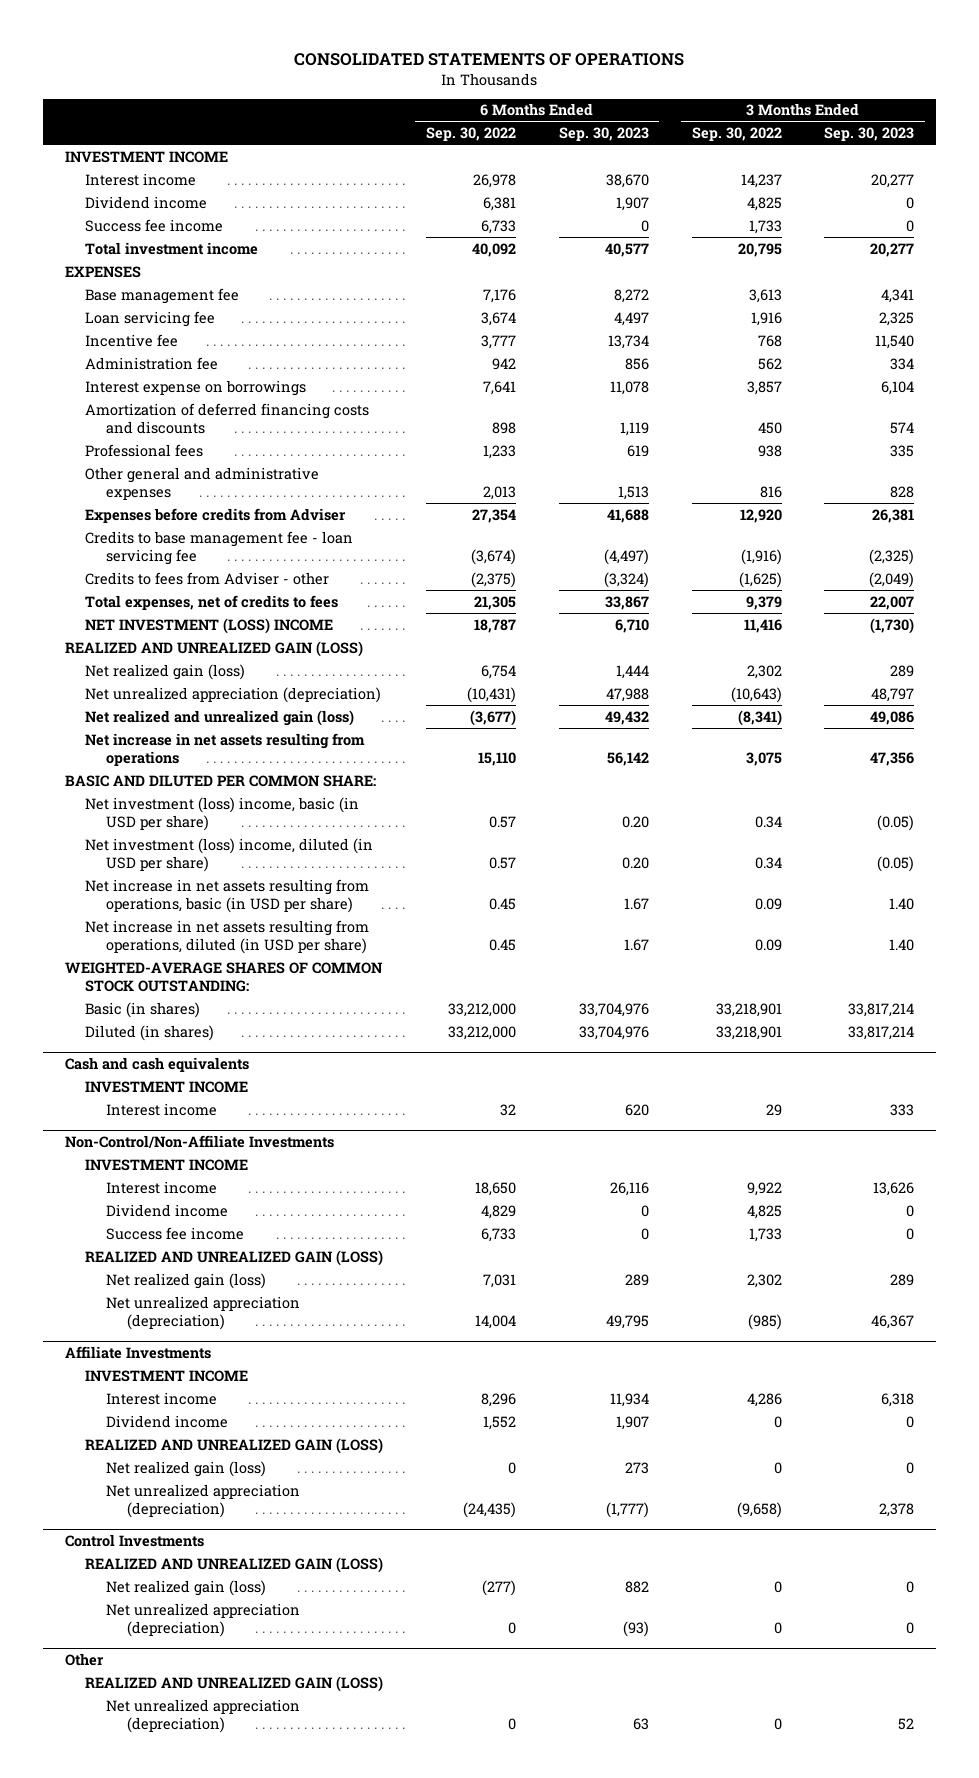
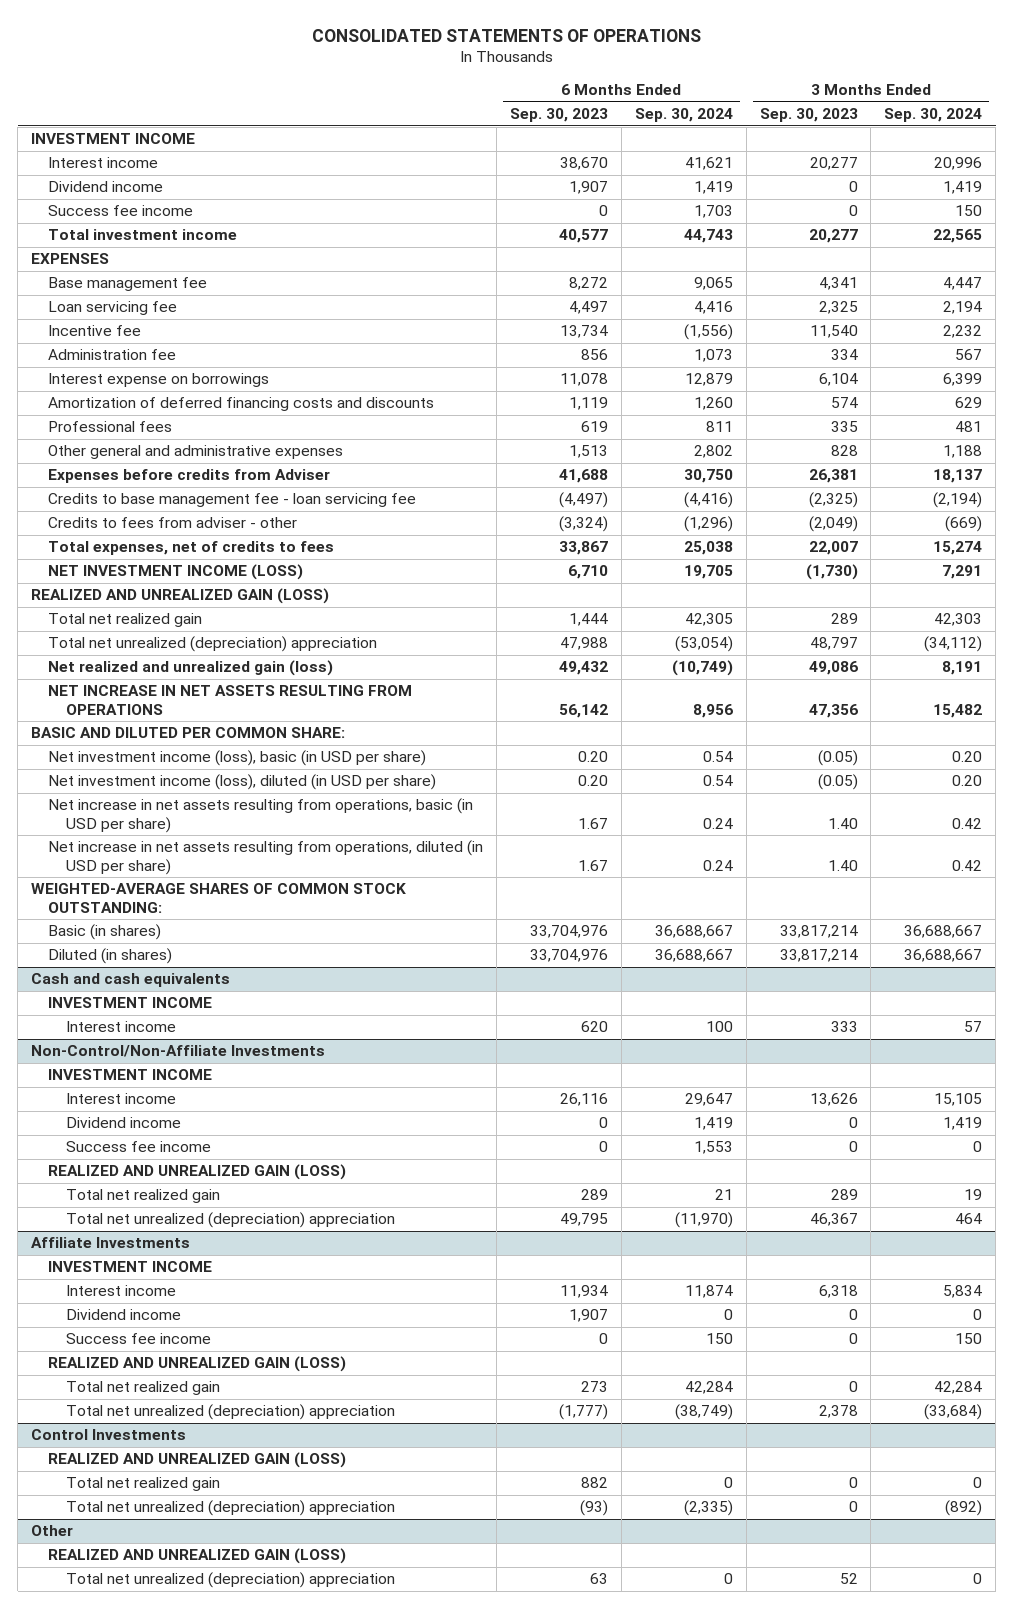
[426,127,517,142] Sep. 30, 2022 -> none
[691,127,782,142] Sep. 30, 2022 -> none
none -> [634,108,733,123] Sep. 30, 2024
none -> [884,108,983,123] Sep. 30, 2024
[85,571,330,585] Credits to fees from Adviser - other -> [48,517,298,529] Credits to fees from adviser - other
[85,617,334,634] NET INVESTMENT (LOSS) INCOME -> [48,564,304,581] NET INVESTMENT INCOME (LOSS)
[85,663,246,680] Net realized gain (loss) -> [48,613,203,628] Total net realized gain
[85,686,382,703] Net unrealized appreciation (depreciation) -> [48,636,378,653] Total net unrealized (depreciation) appreciation
[85,732,366,766] Net increase in net assets resulting from operations -> [48,685,413,715] NET INCREASE IN NET ASSETS RESULTING FROM OPERATIONS
[85,796,360,831] Net investment (loss) income, basic (in USD per share) -> [48,750,427,767] Net investment income (loss), basic (in USD per share)
[85,837,374,872] Net investment (loss) income, diluted (in USD per share) -> [48,774,437,791] Net investment income (loss), diluted (in USD per share)
[106,1272,267,1289] Net realized gain (loss) -> [65,1189,220,1204] Total net realized gain
[106,1295,301,1330] Net unrealized appreciation (depreciation) -> [65,1212,395,1229] Total net unrealized (depreciation) appreciation
none -> [65,1333,211,1345] Success fee income
[106,1460,267,1477] Net realized gain (loss) -> [65,1381,220,1396] Total net realized gain
[106,1483,301,1518] Net unrealized appreciation (depreciation) -> [65,1404,395,1421] Total net unrealized (depreciation) appreciation
[106,1579,267,1596] Net realized gain (loss) -> [65,1477,220,1492] Total net realized gain
[106,1602,301,1637] Net unrealized appreciation (depreciation) -> [65,1500,395,1517] Total net unrealized (depreciation) appreciation
[106,1698,301,1733] Net unrealized appreciation (depreciation) -> [65,1572,395,1589] Total net unrealized (depreciation) appreciation

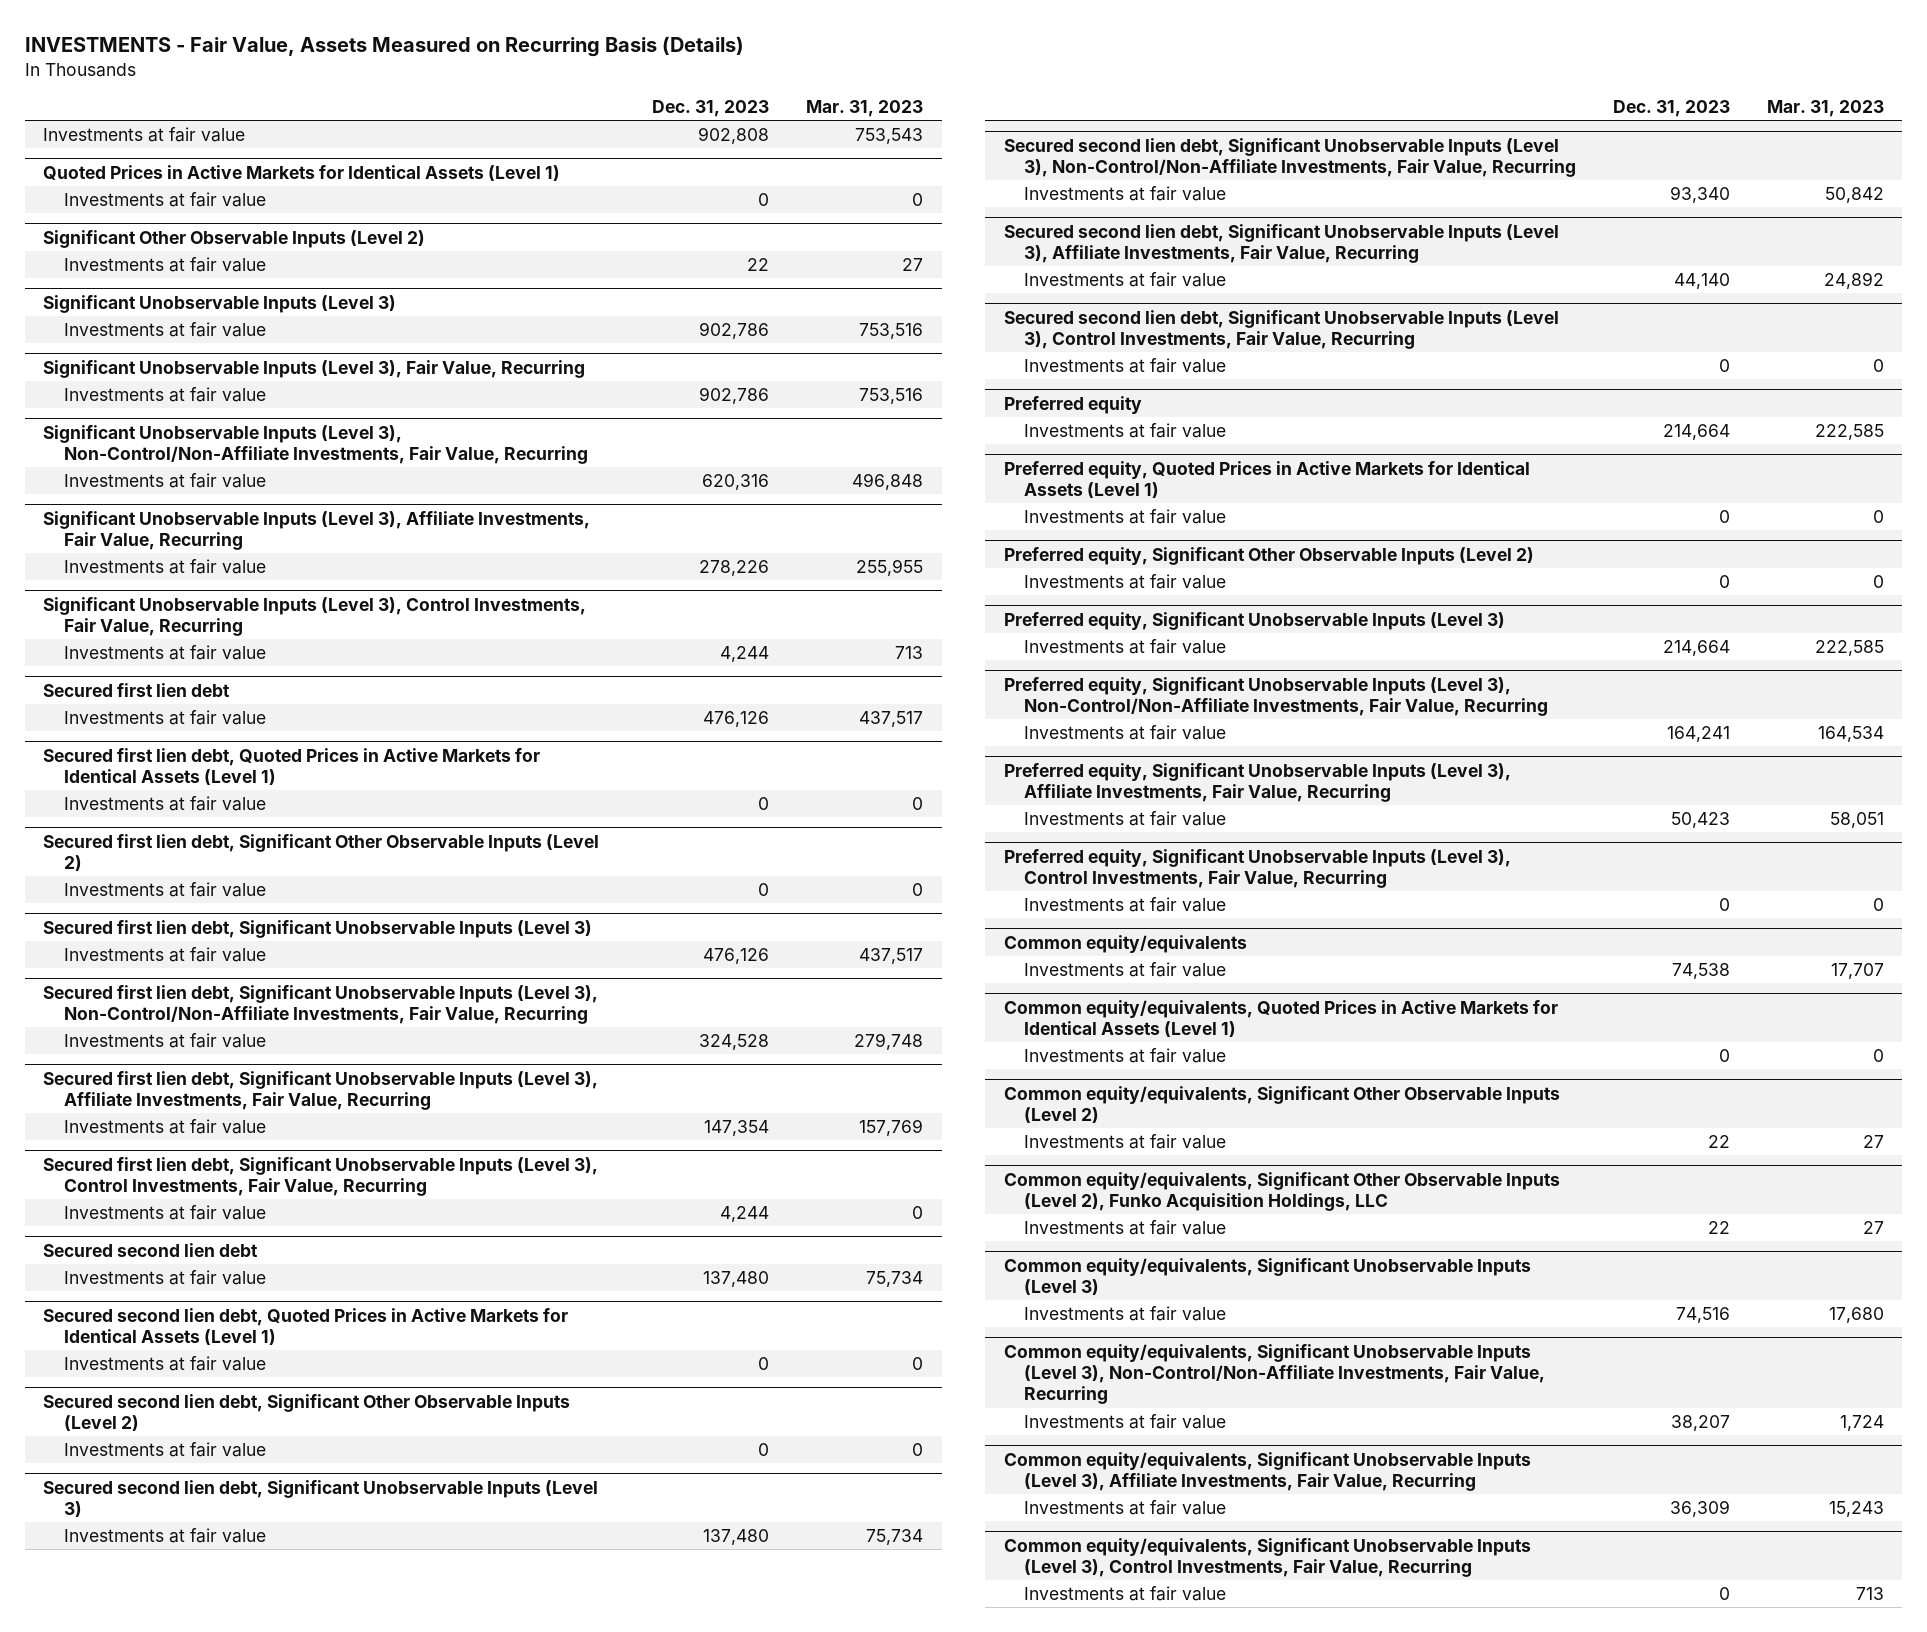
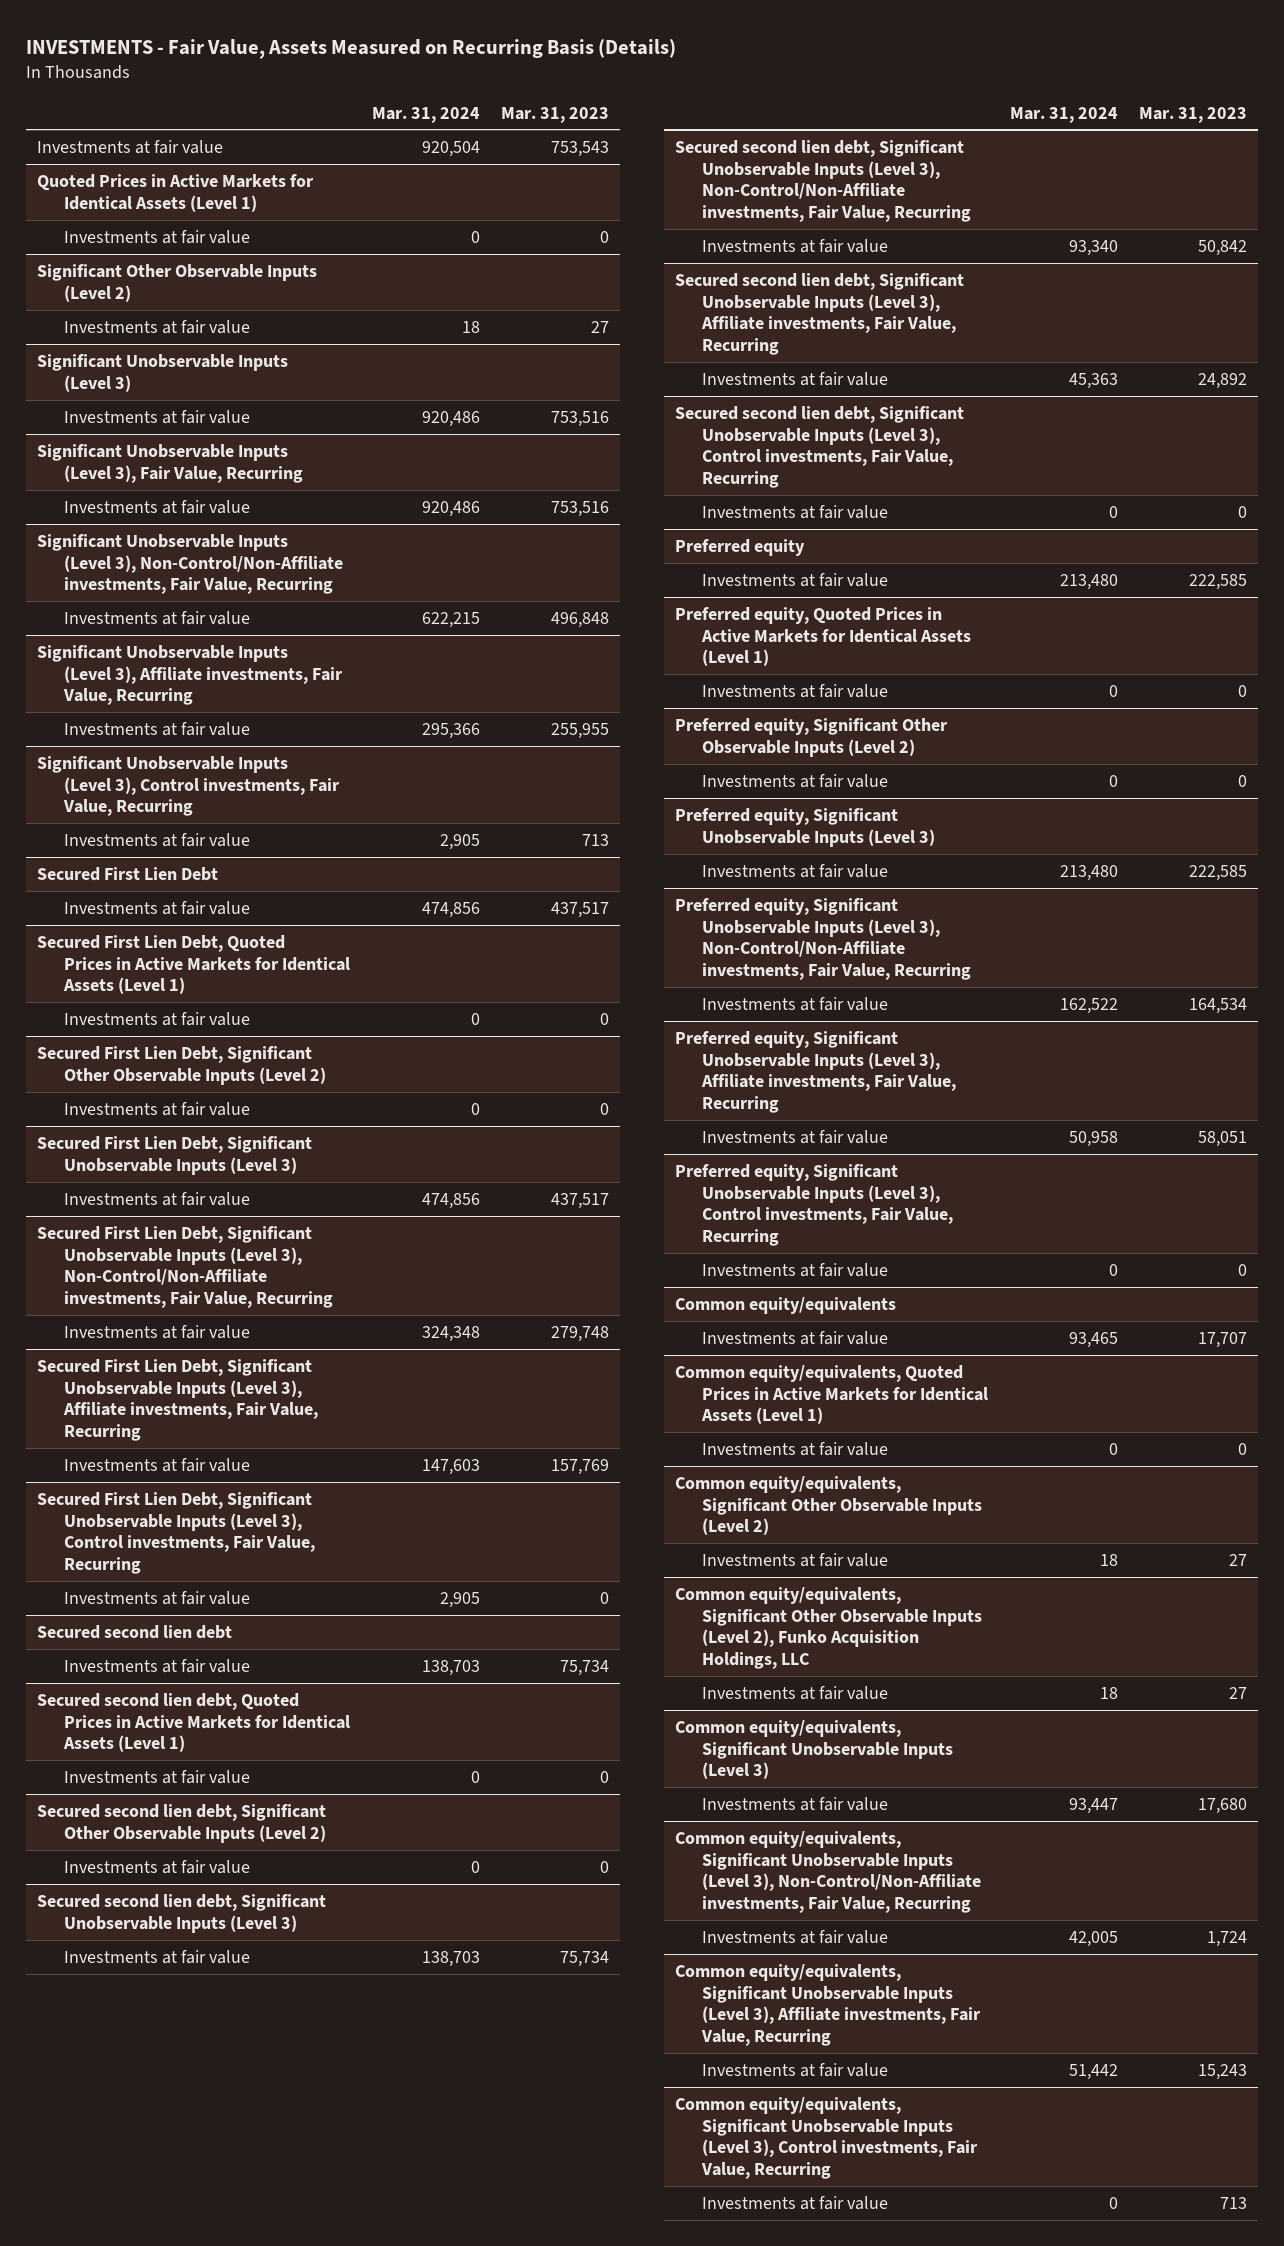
[652,100,770,118] Dec. 31, 2023 -> none
none -> [371,106,480,123] Mar. 31, 2024
[43,424,588,465] Significant Unobservable Inputs (Level 3), Non-Control/Non-Affiliate Investments, Fair Value, Recurring -> [36,533,344,595] Significant Unobservable Inputs (Level 3), Non-Control/Non-Affiliate investments, Fair Value, Recurring
[43,510,591,551] Significant Unobservable Inputs (Level 3), Affiliate Investments, Fair Value, Recurring -> [36,644,344,706] Significant Unobservable Inputs (Level 3), Affiliate investments, Fair Value, Recurring
[43,596,587,637] Significant Unobservable Inputs (Level 3), Control Investments, Fair Value, Recurring -> [36,755,341,817] Significant Unobservable Inputs (Level 3), Control investments, Fair Value, Recurring
[43,682,231,697] Secured first lien debt -> [36,866,218,881] Secured First Lien Debt
[43,747,541,786] Secured first lien debt, Quoted Prices in Active Markets for Identical Assets (Level 1) -> [36,934,351,995] Secured First Lien Debt, Quoted Prices in Active Markets for Identical Assets (Level 1)
[43,833,600,872] Secured first lien debt, Significant Other Observable Inputs (Level 2) -> [36,1045,327,1085] Secured First Lien Debt, Significant Other Observable Inputs (Level 2)
[43,919,593,938] Secured first lien debt, Significant Unobservable Inputs (Level 3) -> [36,1135,312,1175] Secured First Lien Debt, Significant Unobservable Inputs (Level 3)
[43,984,599,1025] Secured first lien debt, Significant Unobservable Inputs (Level 3), Non-Control/Non-Affiliate Investments, Fair Value, Recurring -> [36,1225,334,1309] Secured First Lien Debt, Significant Unobservable Inputs (Level 3), Non-Control/Non-Affiliate investments, Fair Value, Recurring
[43,1070,599,1111] Secured first lien debt, Significant Unobservable Inputs (Level 3), Affiliate Investments, Fair Value, Recurring -> [36,1358,319,1442] Secured First Lien Debt, Significant Unobservable Inputs (Level 3), Affiliate investments, Fair Value, Recurring
[43,1156,599,1197] Secured first lien debt, Significant Unobservable Inputs (Level 3), Control Investments, Fair Value, Recurring -> [36,1491,316,1575] Secured First Lien Debt, Significant Unobservable Inputs (Level 3), Control investments, Fair Value, Recurring
[1003,137,1577,178] Secured second lien debt, Significant Unobservable Inputs (Level 3), Non-Control/Non-Affiliate Investments, Fair Value, Recurring -> [674,139,972,223] Secured second lien debt, Significant Unobservable Inputs (Level 3), Non-Control/Non-Affiliate investments, Fair Value, Recurring
[1003,223,1559,264] Secured second lien debt, Significant Unobservable Inputs (Level 3), Affiliate Investments, Fair Value, Recurring -> [674,272,964,356] Secured second lien debt, Significant Unobservable Inputs (Level 3), Affiliate investments, Fair Value, Recurring
[1003,309,1559,350] Secured second lien debt, Significant Unobservable Inputs (Level 3), Control Investments, Fair Value, Recurring -> [674,405,964,489] Secured second lien debt, Significant Unobservable Inputs (Level 3), Control investments, Fair Value, Recurring
[1003,676,1549,717] Preferred equity, Significant Unobservable Inputs (Level 3), Non-Control/Non-Affiliate Investments, Fair Value, Recurring -> [674,897,972,981] Preferred equity, Significant Unobservable Inputs (Level 3), Non-Control/Non-Affiliate investments, Fair Value, Recurring
[1003,762,1511,803] Preferred equity, Significant Unobservable Inputs (Level 3), Affiliate Investments, Fair Value, Recurring -> [674,1030,957,1114] Preferred equity, Significant Unobservable Inputs (Level 3), Affiliate investments, Fair Value, Recurring
[1003,848,1511,889] Preferred equity, Significant Unobservable Inputs (Level 3), Control Investments, Fair Value, Recurring -> [674,1163,954,1247] Preferred equity, Significant Unobservable Inputs (Level 3), Control investments, Fair Value, Recurring
[1003,1343,1546,1405] Common equity/equivalents, Significant Unobservable Inputs (Level 3), Non-Control/Non-Affiliate Investments, Fair Value, Recurring -> [674,1830,982,1914] Common equity/equivalents, Significant Unobservable Inputs (Level 3), Non-Control/Non-Affiliate investments, Fair Value, Recurring
[1003,1451,1531,1492] Common equity/equivalents, Significant Unobservable Inputs (Level 3), Affiliate Investments, Fair Value, Recurring -> [674,1963,982,2047] Common equity/equivalents, Significant Unobservable Inputs (Level 3), Affiliate investments, Fair Value, Recurring
[1003,1537,1531,1578] Common equity/equivalents, Significant Unobservable Inputs (Level 3), Control Investments, Fair Value, Recurring -> [674,2096,979,2180] Common equity/equivalents, Significant Unobservable Inputs (Level 3), Control investments, Fair Value, Recurring

